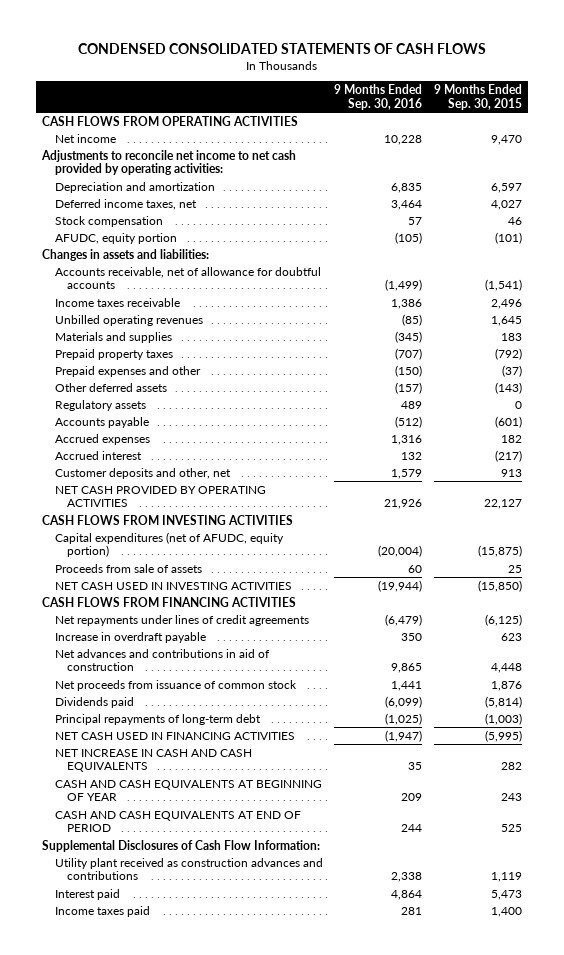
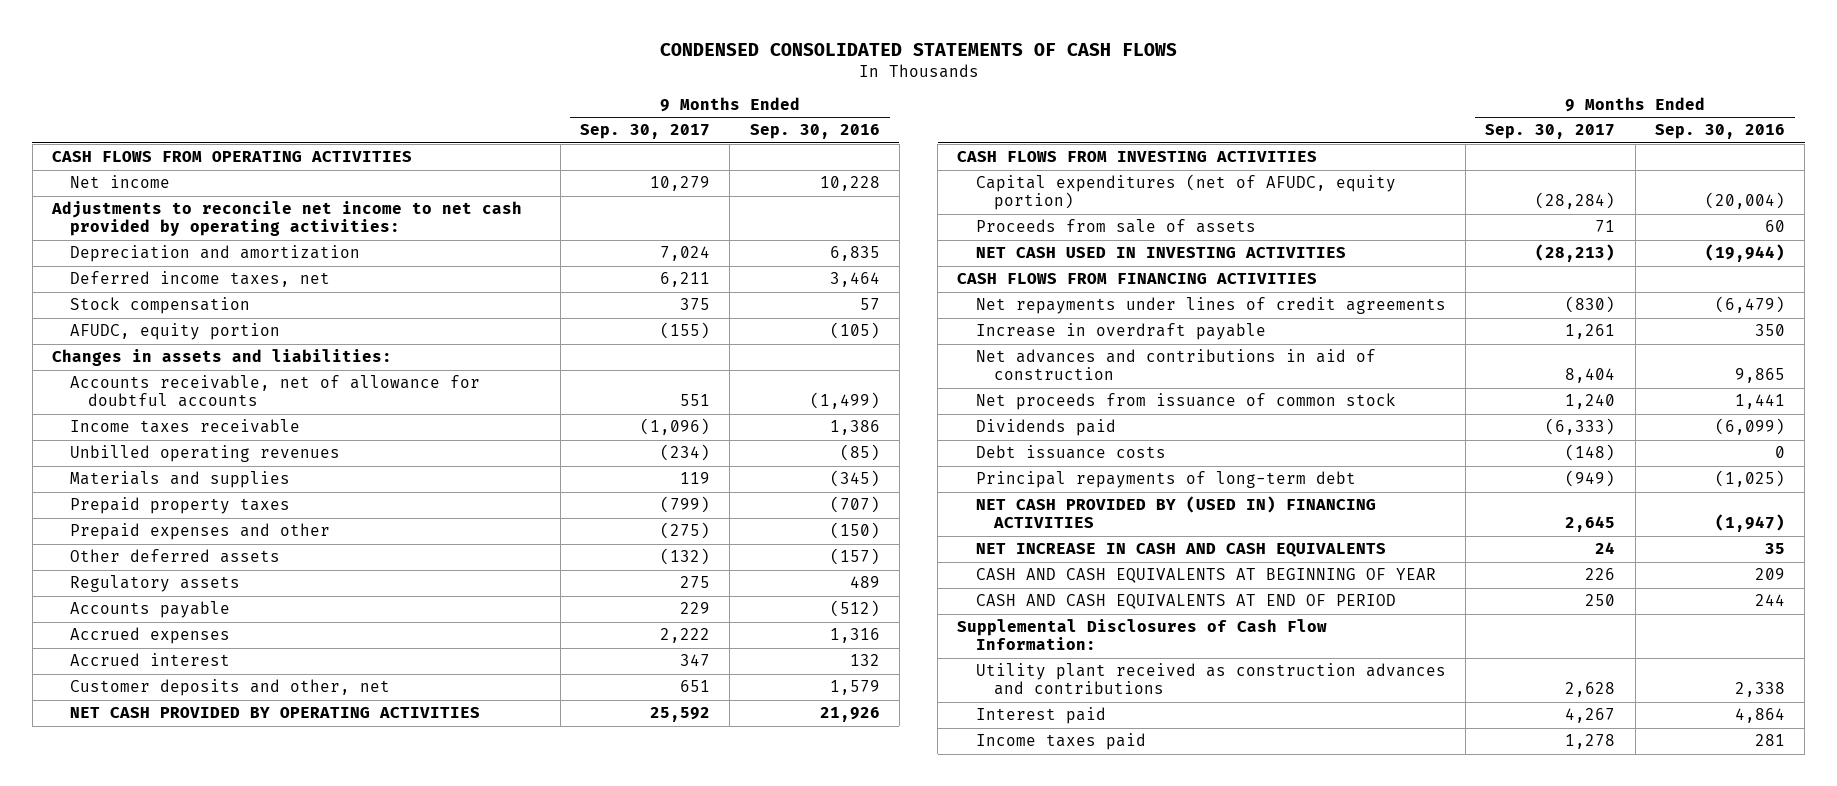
[433,84,522,110] 9 Months Ended Sep. 30, 2015 -> none
none -> [579,124,710,140] Sep. 30, 2017
none -> [975,445,1166,460] Debt issuance costs
[54,731,295,740] NET CASH USED IN FINANCING ACTIVITIES -> [975,496,1376,529] NET CASH PROVIDED BY (USED IN) FINANCING ACTIVITIES

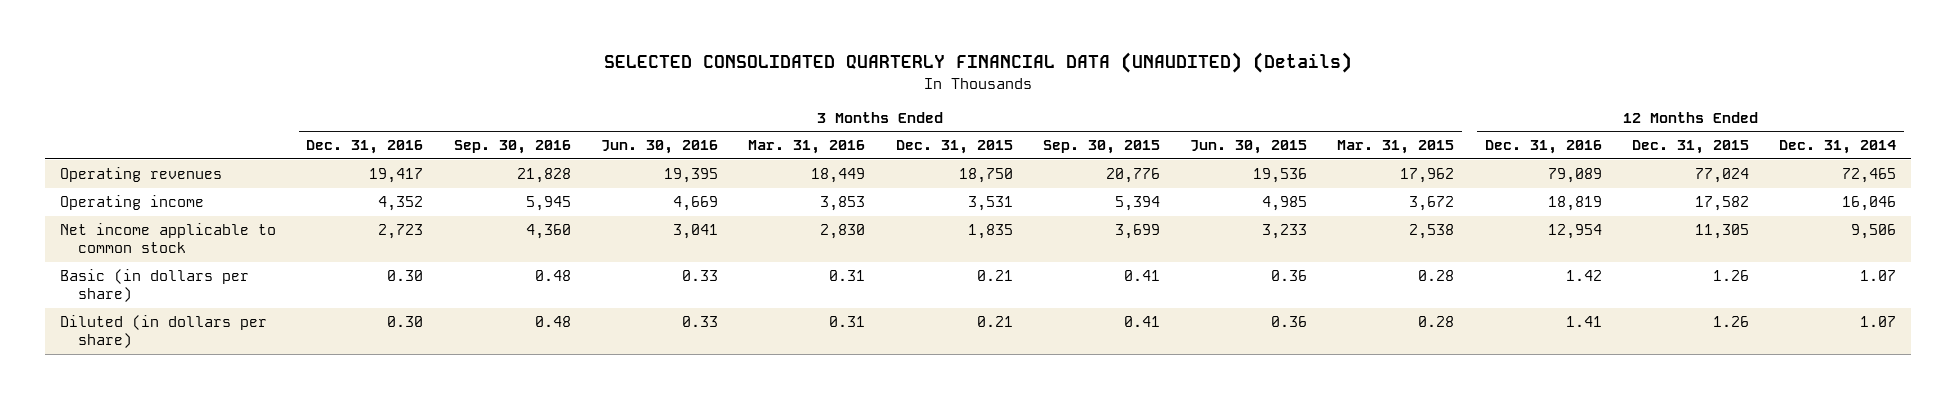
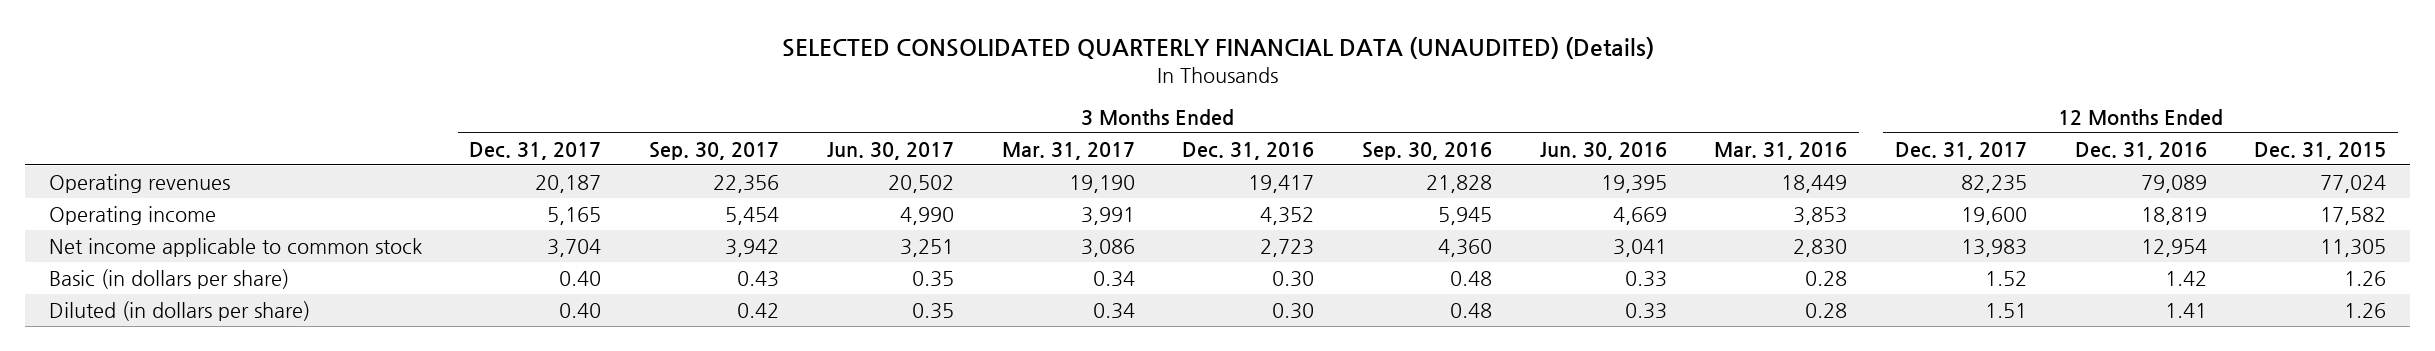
[895,140,1013,155] Dec. 31, 2015 -> none
[1042,140,1160,155] Sep. 30, 2015 -> none
[1190,140,1308,155] Jun. 30, 2015 -> none
[1337,140,1455,155] Mar. 31, 2015 -> none
[1779,140,1897,155] Dec. 31, 2014 -> none
none -> [469,141,602,160] Dec. 31, 2017
none -> [649,141,780,160] Sep. 30, 2017
none -> [826,141,954,160] Jun. 30, 2017
none -> [1001,141,1135,160] Mar. 31, 2017
none -> [1894,141,2027,160] Dec. 31, 2017
[829,270,866,282] 0.31 -> [1805,270,1848,286] 0.28
[829,316,866,328] 0.31 -> [1805,302,1848,318] 0.28

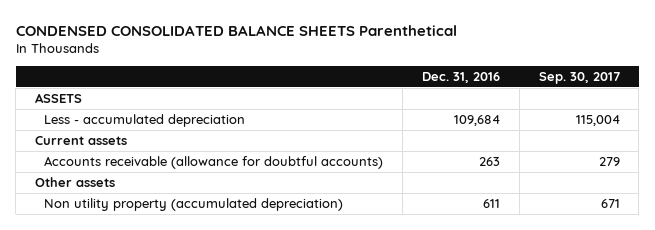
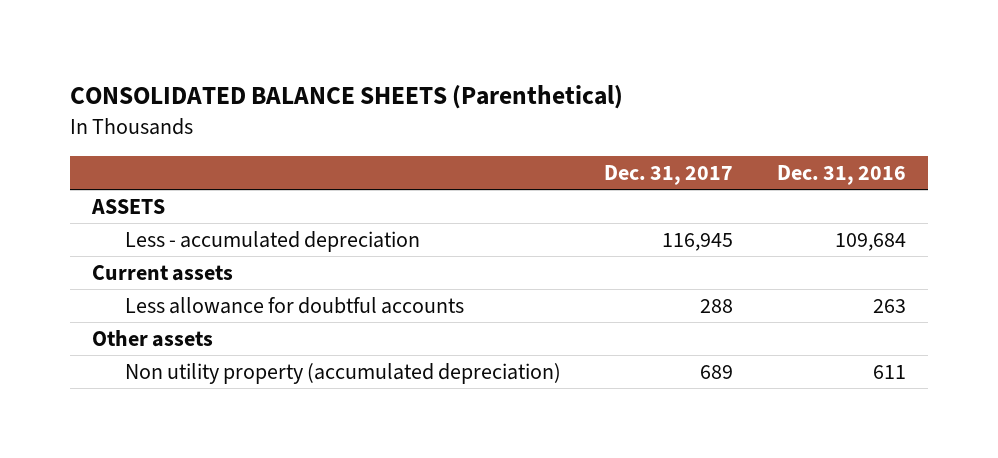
[15,24,457,36] CONDENSED CONSOLIDATED BALANCE SHEETS Parenthetical -> [69,85,623,110] CONSOLIDATED BALANCE SHEETS (Parenthetical)
[538,72,620,85] Sep. 30, 2017 -> none
none -> [604,165,734,186] Dec. 31, 2017
[44,155,384,169] Accounts receivable (allowance for doubtful accounts) -> [124,296,464,314] Less allowance for doubtful accounts

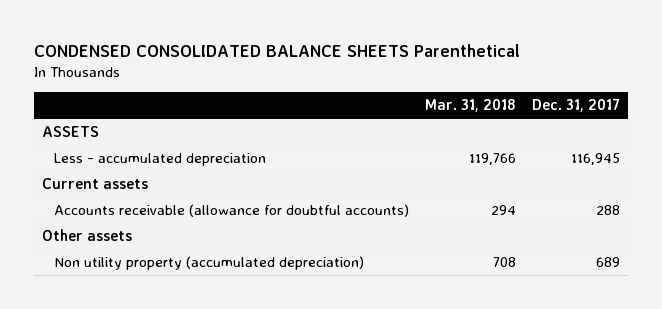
[69,85,623,110] CONSOLIDATED BALANCE SHEETS (Parenthetical) -> [33,44,520,58] CONDENSED CONSOLIDATED BALANCE SHEETS Parenthetical
[777,165,907,186] Dec. 31, 2016 -> none
none -> [425,99,517,113] Mar. 31, 2018
[124,296,464,314] Less allowance for doubtful accounts -> [53,203,409,217] Accounts receivable (allowance for doubtful accounts)

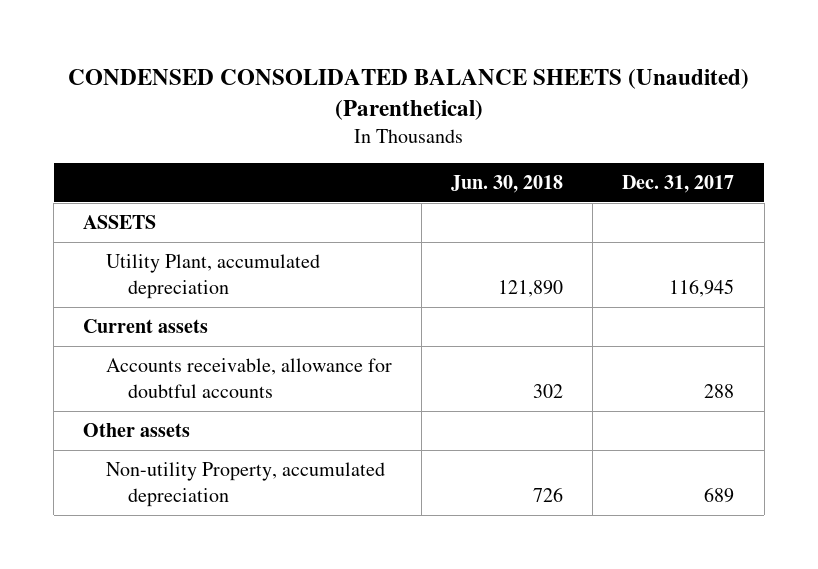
[33,44,520,58] CONDENSED CONSOLIDATED BALANCE SHEETS Parenthetical -> [67,68,749,120] CONDENSED CONSOLIDATED BALANCE SHEETS (Unaudited) (Parenthetical)
[425,99,517,113] Mar. 31, 2018 -> none
none -> [451,175,564,194] Jun. 30, 2018
[53,152,266,166] Less - accumulated depreciation -> [105,253,320,299] Utility Plant, accumulated depreciation
[53,203,409,217] Accounts receivable (allowance for doubtful accounts) -> [105,357,392,398] Accounts receivable, allowance for doubtful accounts
[53,255,364,270] Non utility property (accumulated depreciation) -> [105,461,385,507] Non-utility Property, accumulated depreciation

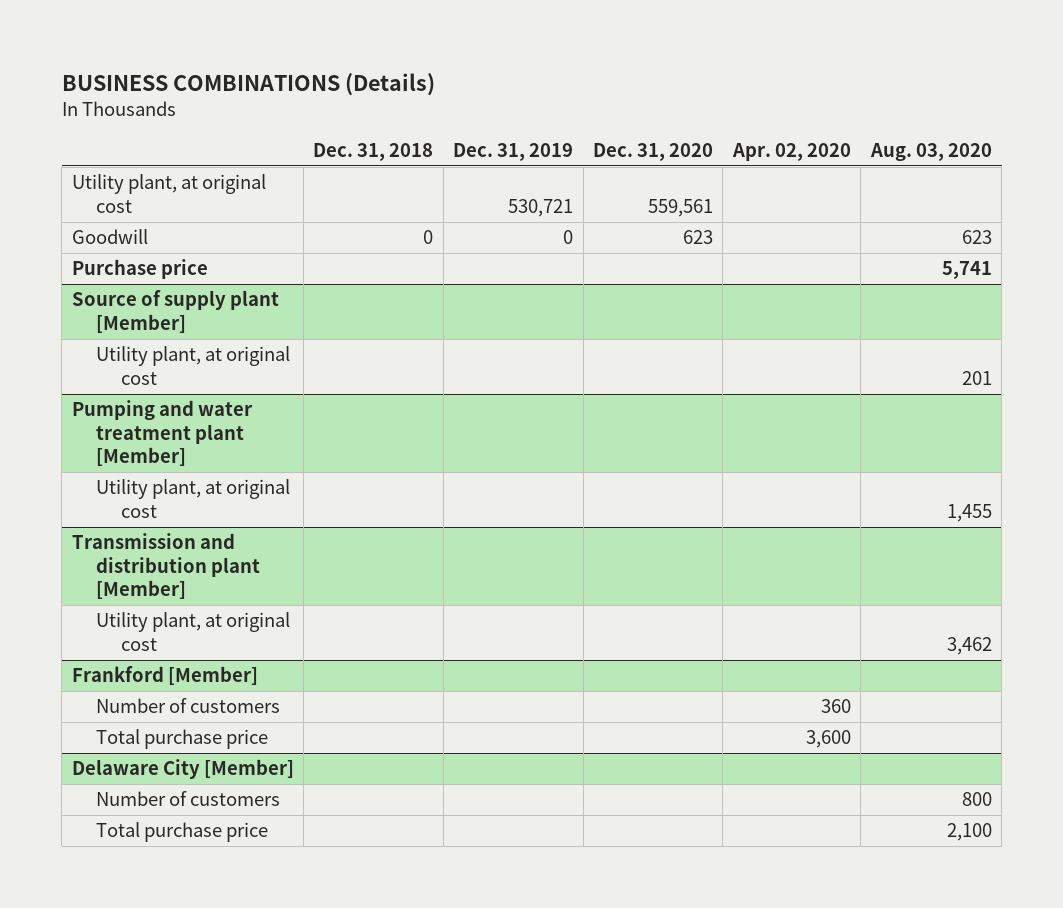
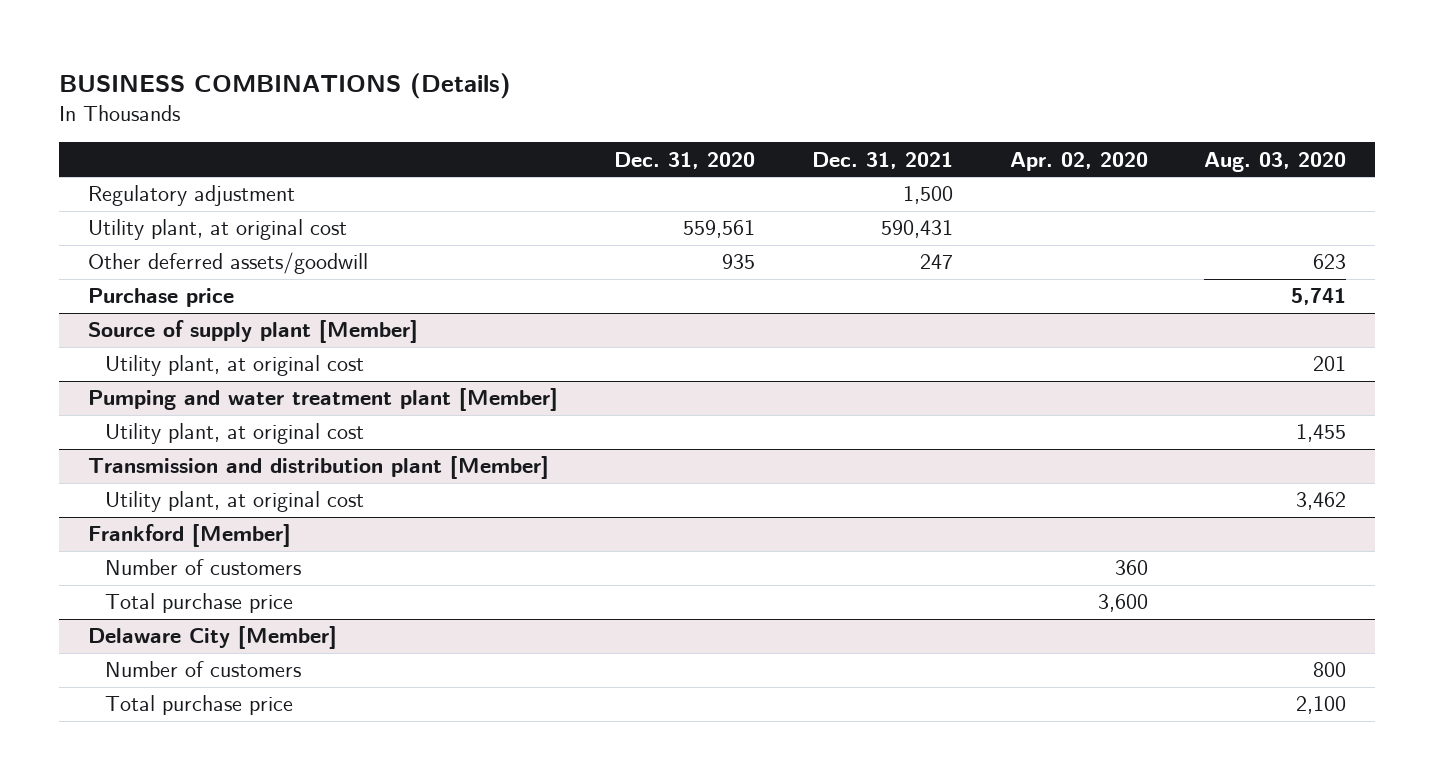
[313,142,434,161] Dec. 31, 2018 -> none
[453,142,574,161] Dec. 31, 2019 -> none
none -> [811,151,953,169] Dec. 31, 2021
none -> [87,185,295,207] Regulatory adjustment
[71,229,148,245] Goodwill -> [87,252,368,275] Other deferred assets/goodwill
[683,230,714,245] 623 -> [722,254,756,270] 935

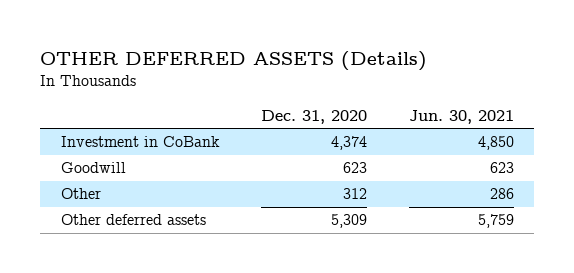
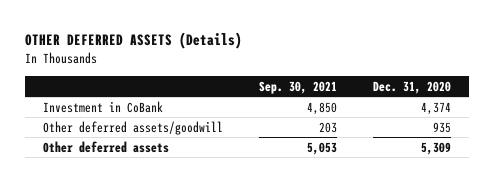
[408,109,514,124] Jun. 30, 2021 -> none
none -> [259,80,338,94] Sep. 30, 2021
[60,162,126,174] Goodwill -> none
[60,188,101,200] Other -> [42,120,223,135] Other deferred assets/goodwill
[343,188,368,200] 312 -> [433,121,452,133] 935

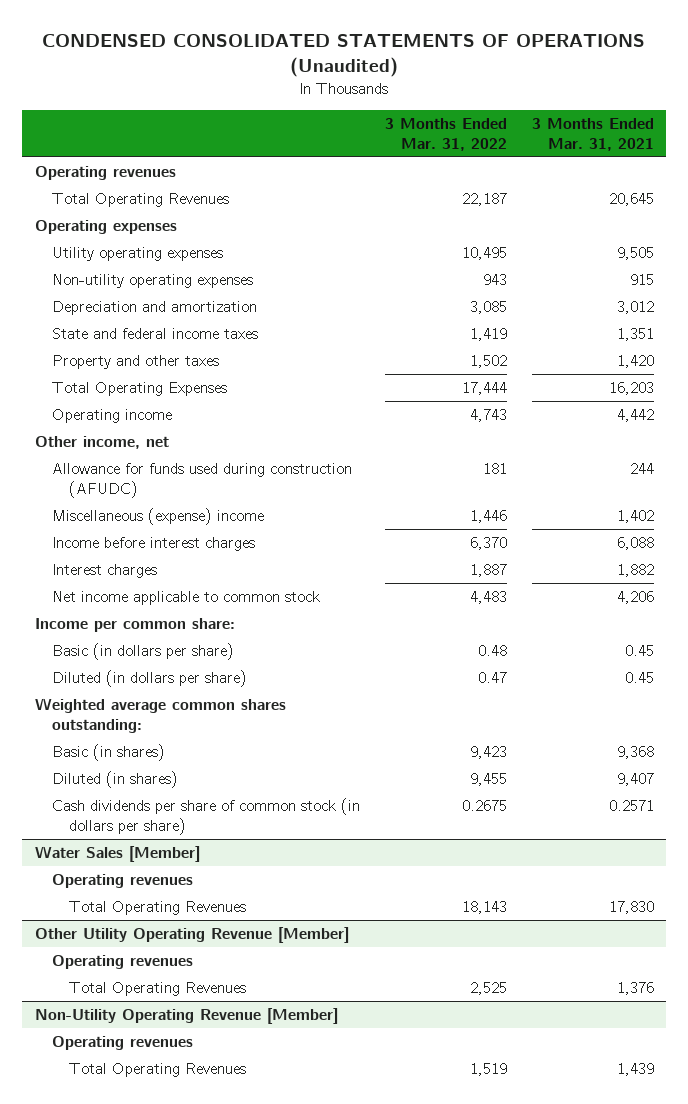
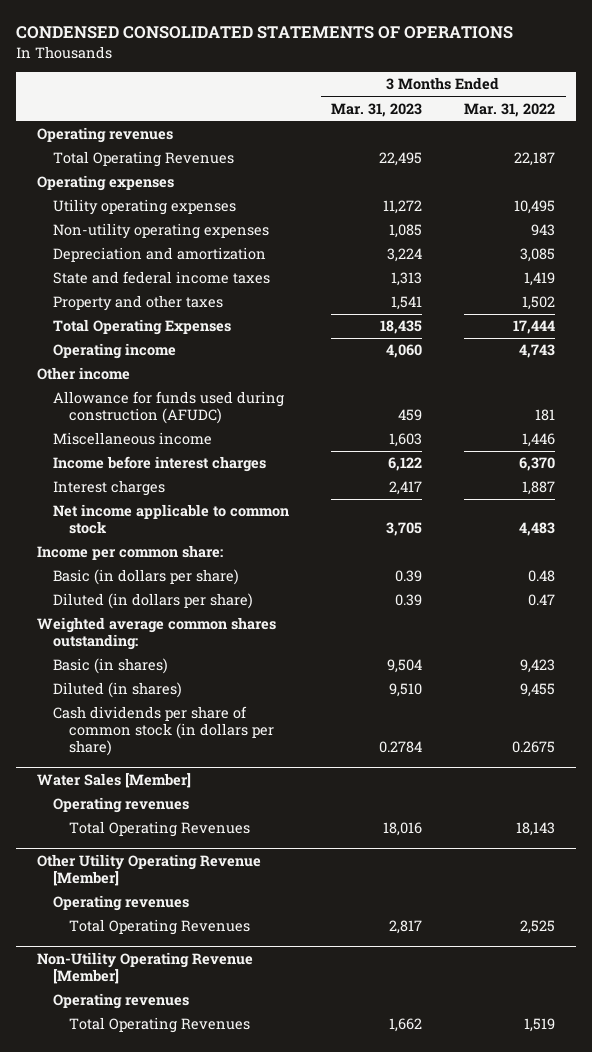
[42,34,646,77] CONDENSED CONSOLIDATED STATEMENTS OF OPERATIONS (Unaudited) -> [15,26,513,40] CONDENSED CONSOLIDATED STATEMENTS OF OPERATIONS
[531,117,654,151] 3 Months Ended Mar. 31, 2021 -> none
none -> [331,102,423,117] Mar. 31, 2023
[34,436,169,450] Other income, net -> [36,367,130,381] Other income
[51,508,264,526] Miscellaneous (expense) income -> [52,432,212,446] Miscellaneous income

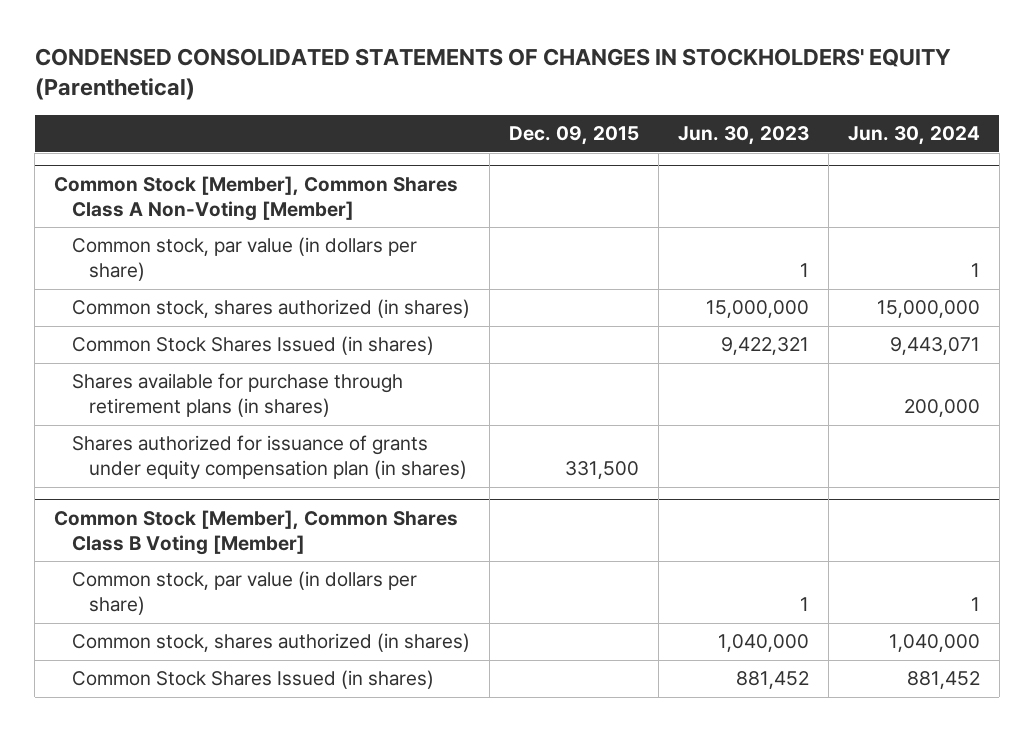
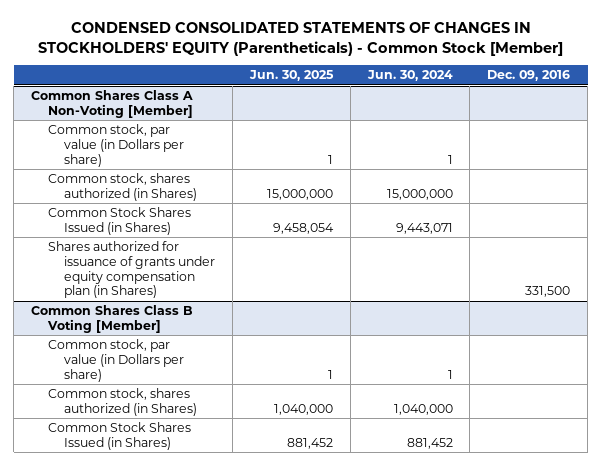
[34,48,951,101] CONDENSED CONSOLIDATED STATEMENTS OF CHANGES IN STOCKHOLDERS' EQUITY (Parenthetical) -> [37,22,563,56] CONDENSED CONSOLIDATED STATEMENTS OF CHANGES IN STOCKHOLDERS' EQUITY (Parentheticals) - Common Stock [Member]
[508,126,639,146] Dec. 09, 2015 -> none
[677,126,809,146] Jun. 30, 2023 -> none
none -> [248,70,334,82] Jun. 30, 2025
none -> [487,70,571,82] Dec. 09, 2016
[71,373,403,418] Shares available for purchase through retirement plans (in shares) -> none
[54,175,459,221] Common Stock [Member], Common Shares Class A Non-Voting [Member] -> [31,90,194,118] Common Shares Class A Non-Voting [Member]
[71,237,417,282] Common stock, par value (in dollars per share) -> [47,124,185,167] Common stock, par value (in Dollars per share)
[71,299,470,319] Common stock, shares authorized (in shares) -> [47,173,198,201] Common stock, shares authorized (in Shares)
[71,336,434,356] Common Stock Shares Issued (in shares) -> [47,207,191,235] Common Stock Shares Issued (in Shares)
[71,435,468,480] Shares authorized for issuance of grants under equity compensation plan (in shares) -> [47,241,216,299] Shares authorized for issuance of grants under equity compensation plan (in Shares)
[54,509,459,555] Common Stock [Member], Common Shares Class B Voting [Member] -> [31,305,194,333] Common Shares Class B Voting [Member]
[71,571,417,616] Common stock, par value (in dollars per share) -> [47,339,185,382] Common stock, par value (in Dollars per share)
[71,633,470,653] Common stock, shares authorized (in shares) -> [47,388,198,416] Common stock, shares authorized (in Shares)
[71,670,434,690] Common Stock Shares Issued (in shares) -> [47,422,191,450] Common Stock Shares Issued (in Shares)

